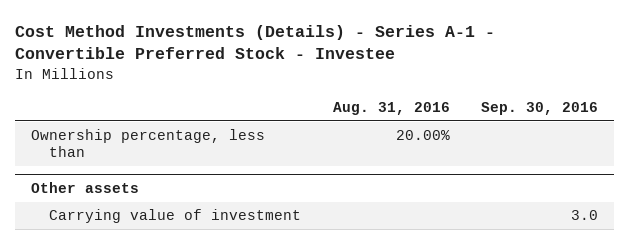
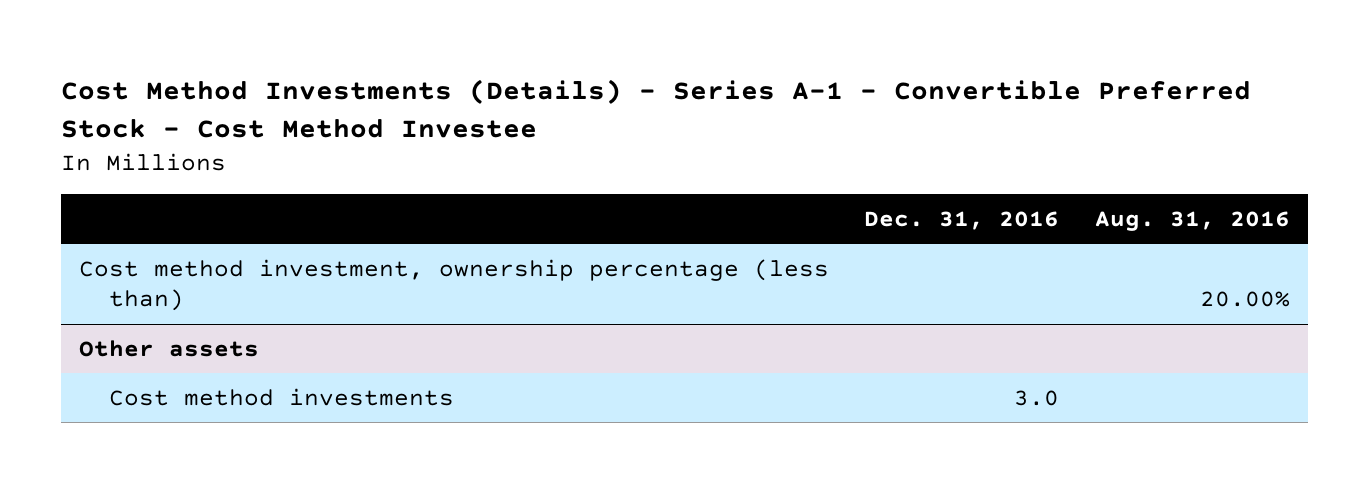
[14,25,495,60] Cost Method Investments (Details) - Series A-1 - Convertible Preferred Stock - Investee -> [60,78,1251,138] Cost Method Investments (Details) - Series A-1 - Convertible Preferred Stock - Cost Method Investee
[481,101,599,115] Sep. 30, 2016 -> none
none -> [864,211,1060,231] Dec. 31, 2016
[30,129,265,158] Ownership percentage, less than -> [78,258,829,312] Cost method investment, ownership percentage (less than)
[48,209,301,224] Carrying value of investment -> [109,387,455,406] Cost method investments

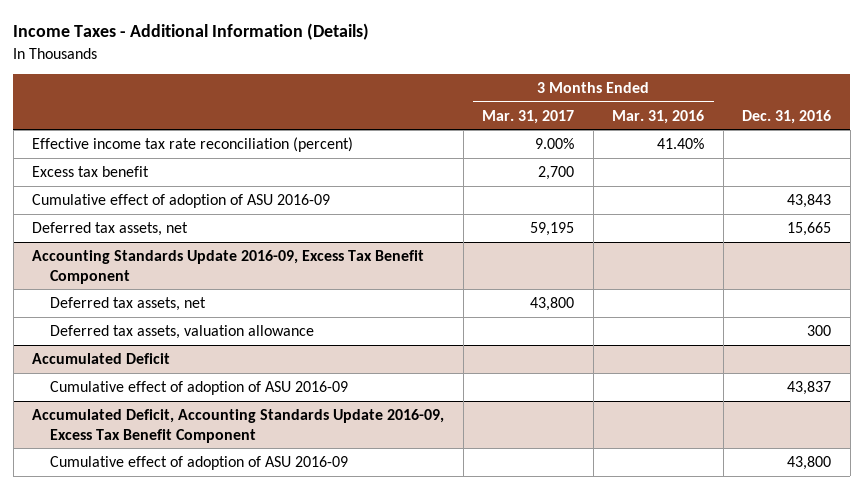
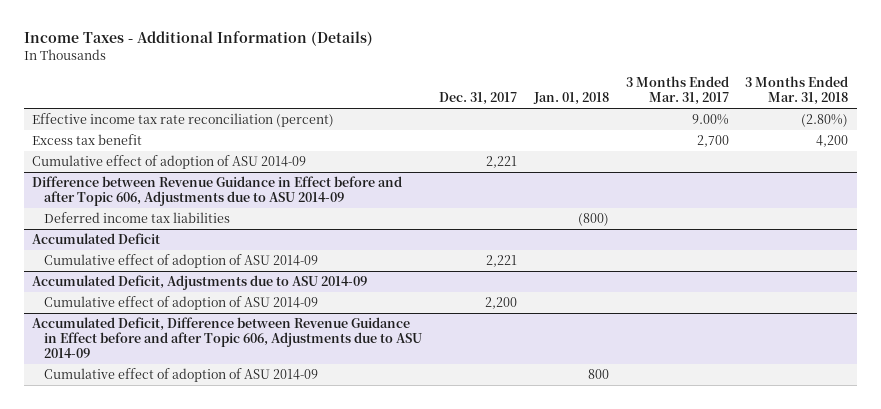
[612,109,705,124] Mar. 31, 2016 -> none
[742,109,832,124] Dec. 31, 2016 -> none
none -> [439,92,518,106] Dec. 31, 2017
none -> [532,92,609,106] Jan. 01, 2018
none -> [745,76,849,106] 3 Months Ended Mar. 31, 2018
[32,221,189,236] Deferred tax assets, net -> none
[32,249,425,284] Accounting Standards Update 2016-09, Excess Tax Benefit Component -> none
[50,296,207,311] Deferred tax assets, net -> none
[50,324,315,339] Deferred tax assets, valuation allowance -> none
[32,193,331,208] Cumulative effect of adoption of ASU 2016-09 -> [32,155,307,170] Cumulative effect of adoption of ASU 2014-09
none -> [32,176,403,206] Difference between Revenue Guidance in Effect before and after Topic 606, Adjustments due to ASU 2014-09
none -> [44,212,231,224] Deferred income tax liabilities
[32,408,445,443] Accumulated Deficit, Accounting Standards Update 2016-09, Excess Tax Benefit Component -> none
[50,455,349,470] Cumulative effect of adoption of ASU 2016-09 -> none
[50,380,349,395] Cumulative effect of adoption of ASU 2016-09 -> [44,254,319,269] Cumulative effect of adoption of ASU 2014-09
none -> [32,275,368,291] Accumulated Deficit, Adjustments due to ASU 2014-09
none -> [44,296,319,311] Cumulative effect of adoption of ASU 2014-09
none -> [32,317,423,358] Accumulated Deficit, Difference between Revenue Guidance in Effect before and after Topic 606, Adjustments due to ASU 2014-09
none -> [44,368,319,383] Cumulative effect of adoption of ASU 2014-09

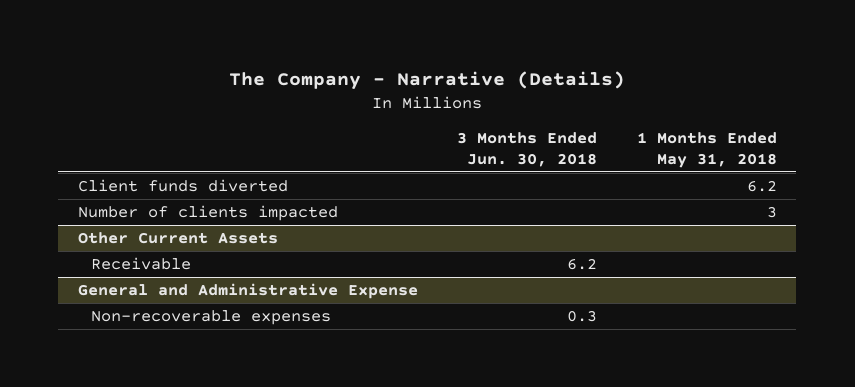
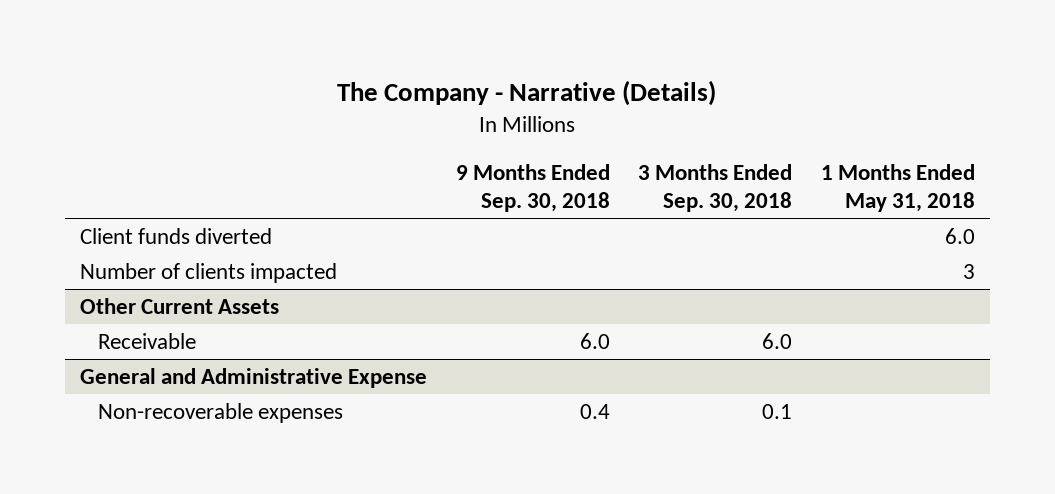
[457,132,598,168] 3 Months Ended Jun. 30, 2018 -> none
none -> [455,163,610,213] 9 Months Ended Sep. 30, 2018
none -> [638,163,793,213] 3 Months Ended Sep. 30, 2018
[746,179,777,192] 6.2 -> [945,228,976,245] 6.0

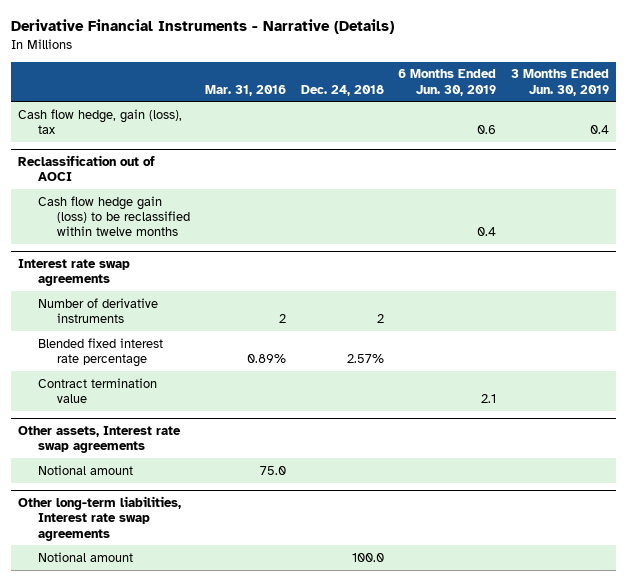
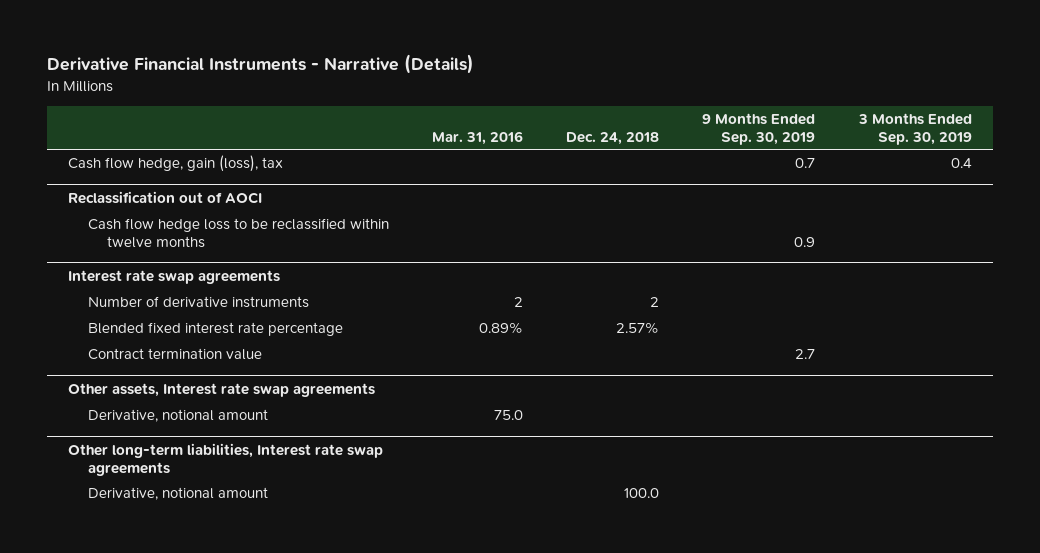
[398,69,497,96] 6 Months Ended Jun. 30, 2019 -> none
[510,69,609,96] 3 Months Ended Jun. 30, 2019 -> none
none -> [702,112,816,145] 9 Months Ended Sep. 30, 2019
none -> [857,112,972,145] 3 Months Ended Sep. 30, 2019
[37,195,191,236] Cash flow hedge gain (loss) to be reclassified within twelve months -> [87,217,389,248] Cash flow hedge loss to be reclassified within twelve months
[37,464,133,475] Notional amount -> [87,408,268,422] Derivative, notional amount
[37,551,133,562] Notional amount -> [87,486,268,500] Derivative, notional amount

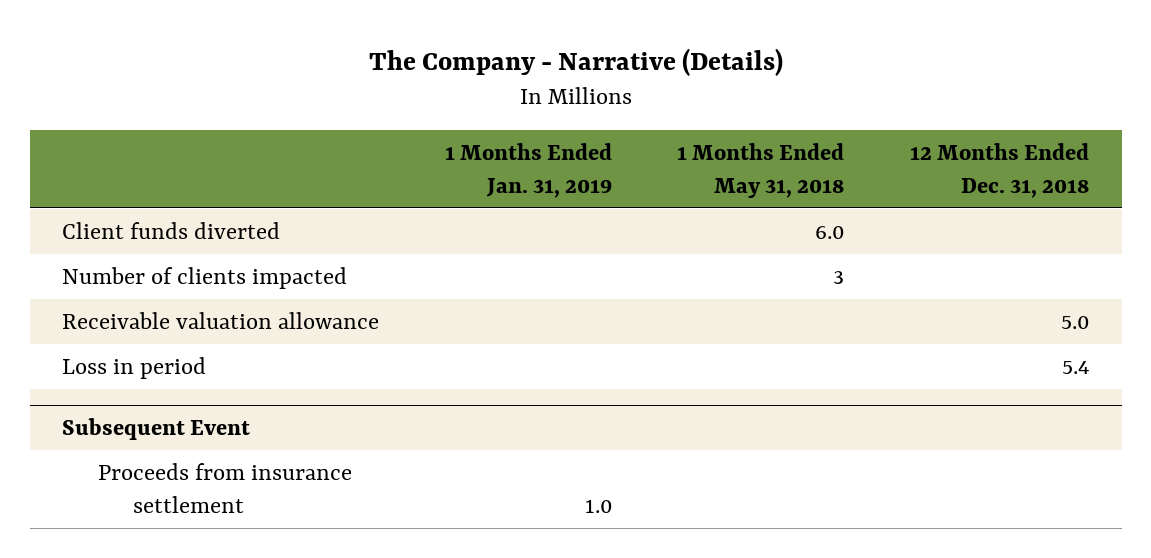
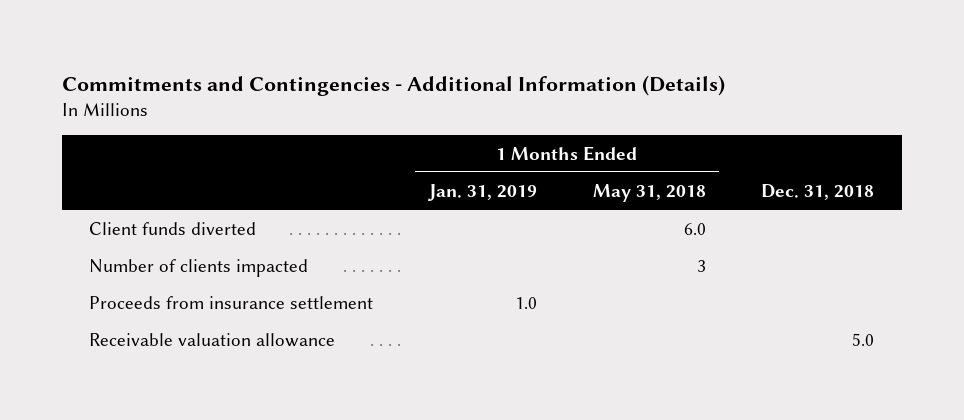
[368,47,783,76] The Company - Narrative (Details) -> [61,74,725,96] Commitments and Contingencies - Additional Information (Details)
[909,142,1089,198] 12 Months Ended Dec. 31, 2018 -> none
none -> [761,183,875,200] Dec. 31, 2018
none -> [89,295,374,309] Proceeds from insurance settlement
[62,356,207,379] Loss in period -> none
[62,418,251,441] Subsequent Event -> none
[97,462,352,513] Proceeds from insurance settlement -> none

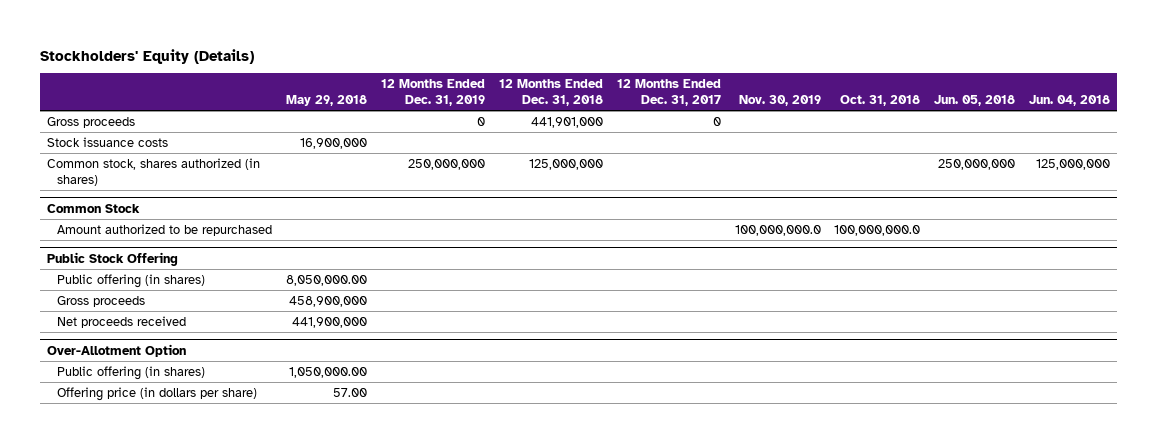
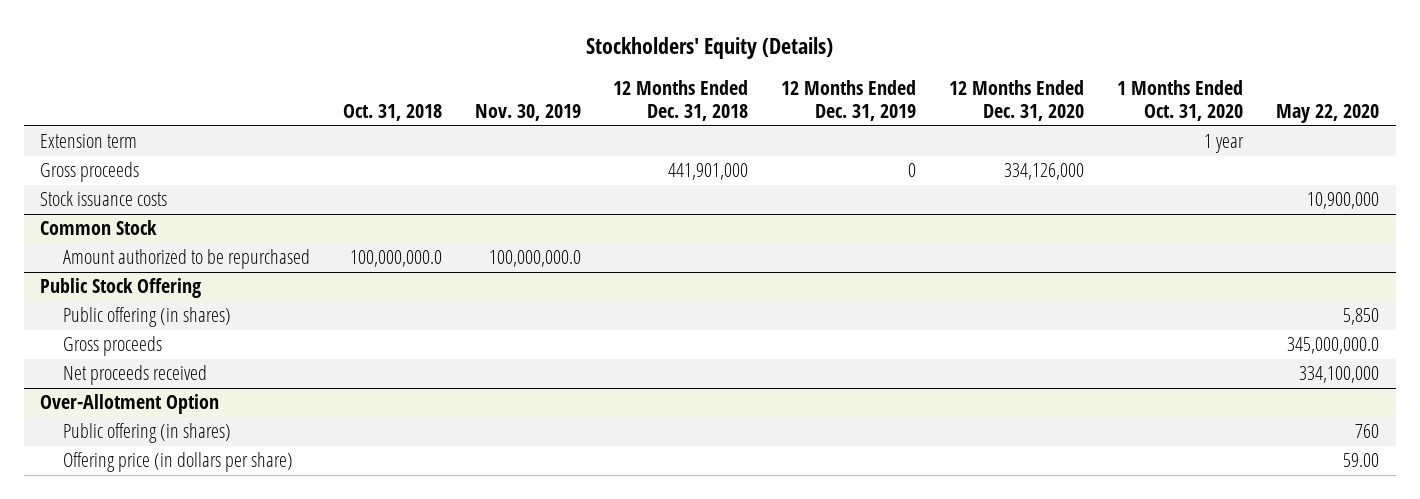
[286,95,368,107] May 29, 2018 -> none
[616,79,721,107] 12 Months Ended Dec. 31, 2017 -> none
[934,95,1016,107] Jun. 05, 2018 -> none
[1029,95,1111,107] Jun. 04, 2018 -> none
none -> [949,79,1085,122] 12 Months Ended Dec. 31, 2020
none -> [1117,79,1244,122] 1 Months Ended Oct. 31, 2020
none -> [1276,104,1380,124] May 22, 2020
none -> [40,134,138,149] Extension term
[47,157,261,186] Common stock, shares authorized (in shares) -> none

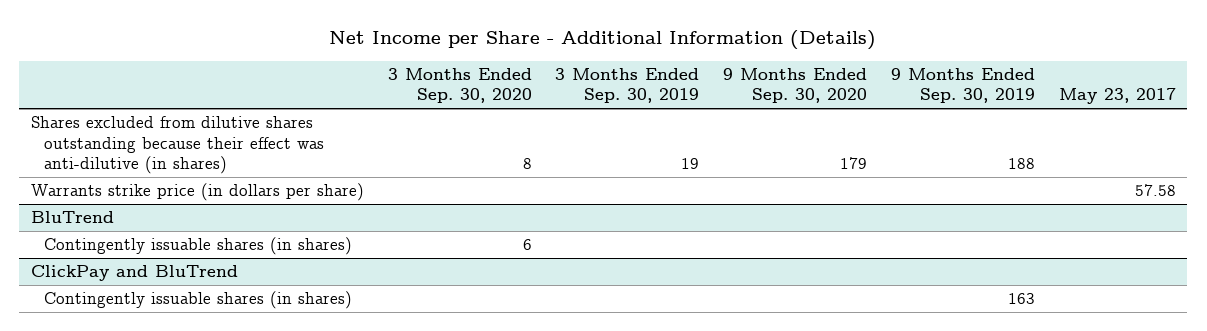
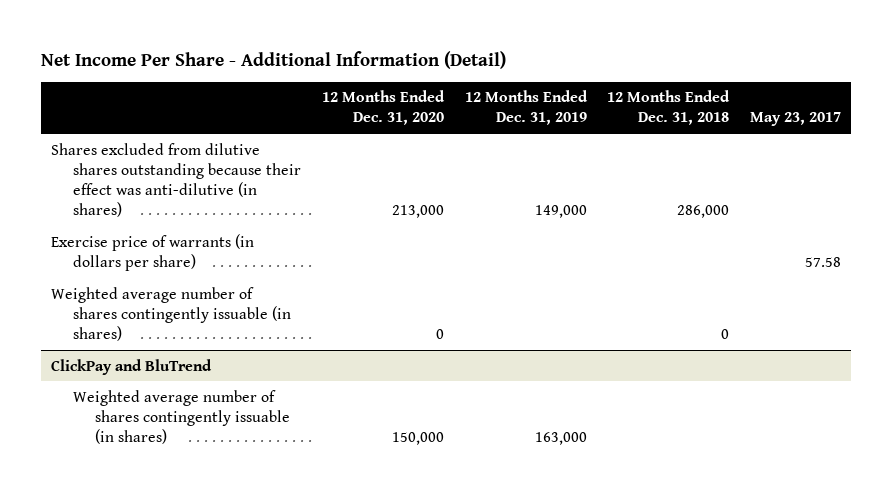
[329,30,877,51] Net Income per Share - Additional Information (Details) -> [41,50,507,69] Net Income Per Share - Additional Information (Detail)
[387,67,532,104] 3 Months Ended Sep. 30, 2020 -> none
[555,67,700,104] 3 Months Ended Sep. 30, 2019 -> none
[723,67,868,104] 9 Months Ended Sep. 30, 2020 -> none
[890,67,1035,104] 9 Months Ended Sep. 30, 2019 -> none
none -> [321,90,445,126] 12 Months Ended Dec. 31, 2020
none -> [464,90,588,126] 12 Months Ended Dec. 31, 2019
none -> [607,90,731,126] 12 Months Ended Dec. 31, 2018
[31,211,115,224] BluTrend -> none
[44,237,353,256] Contingently issuable shares (in shares) -> none
[31,183,365,202] Warrants strike price (in dollars per share) -> [51,233,255,271] Exercise price of warrants (in dollars per share)
none -> [51,286,292,341] Weighted average number of shares contingently issuable (in shares)
[44,291,353,310] Contingently issuable shares (in shares) -> [73,389,291,444] Weighted average number of shares contingently issuable (in shares)

